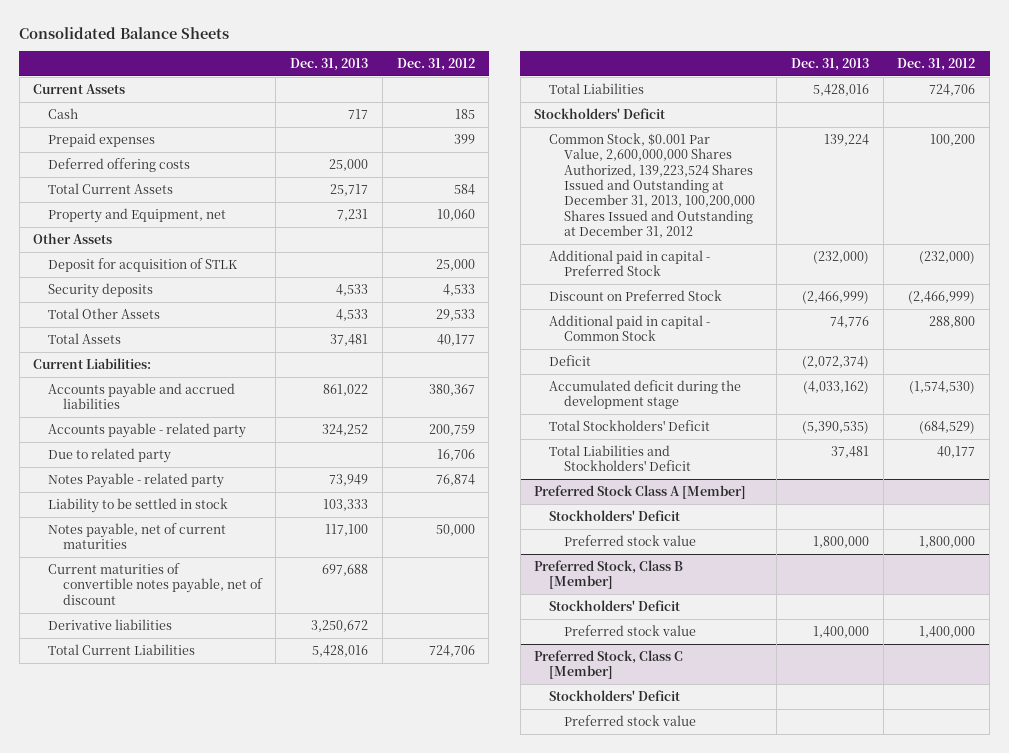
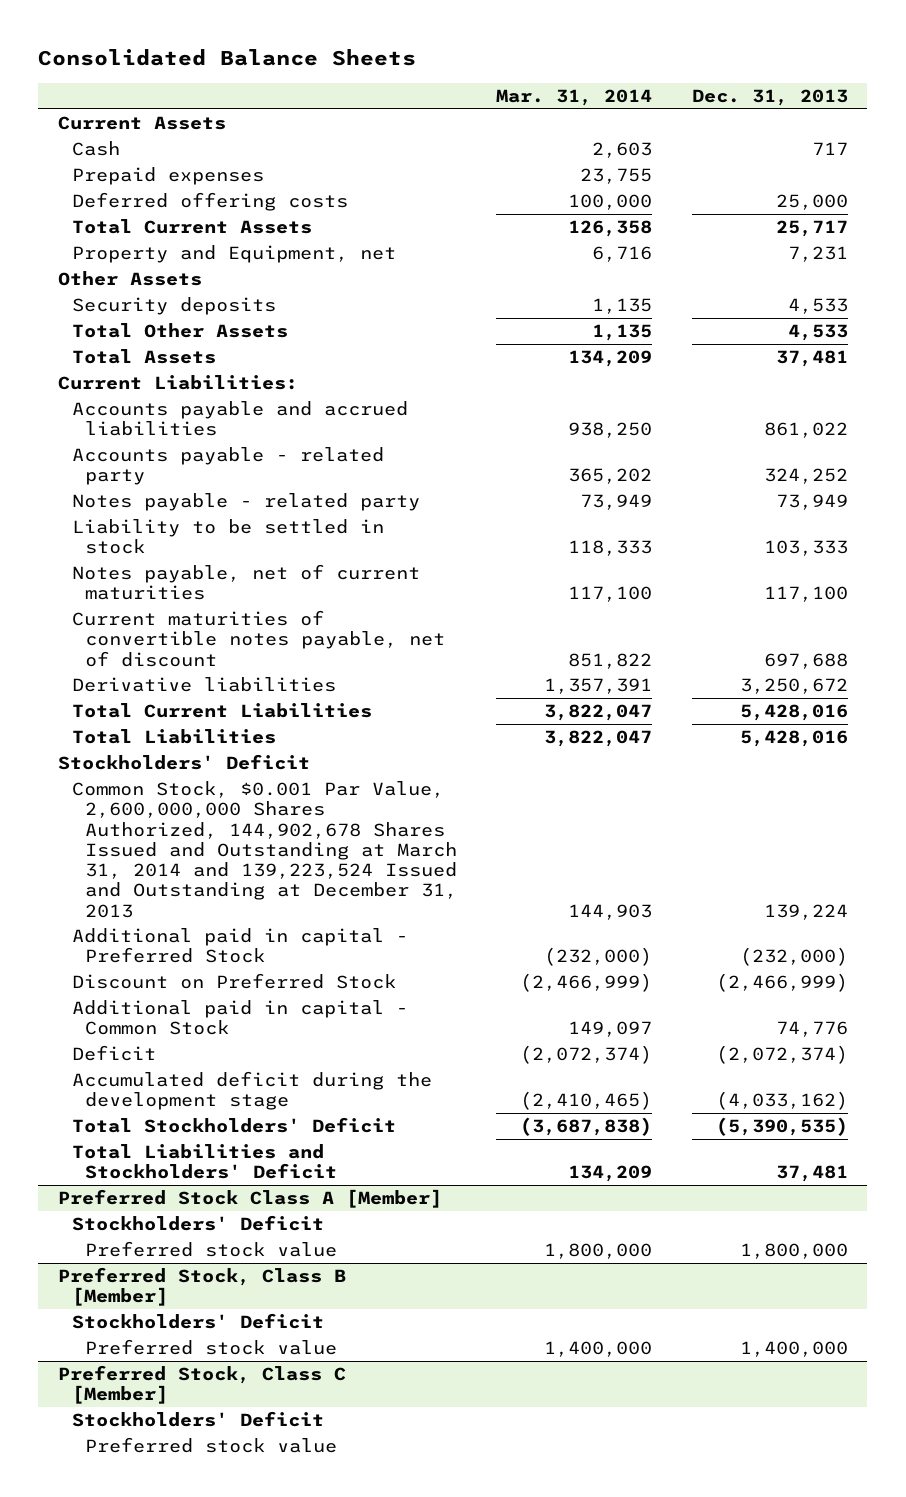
[396,57,475,71] Dec. 31, 2012 -> none
none -> [496,88,653,106] Mar. 31, 2014
[48,257,239,272] Deposit for acquisition of STLK -> none
[48,447,172,463] Due to related party -> none
[48,472,225,488] Notes Payable - related party -> [71,493,420,512] Notes payable - related party
[548,132,755,239] Common Stock, $0.001 Par Value, 2,600,000,000 Shares Authorized, 139,223,524 Shares Issued and Outstanding at December 31, 2013, 100,200,000 Shares Issued and Outstanding at December 31, 2012 -> [71,781,457,918] Common Stock, $0.001 Par Value, 2,600,000,000 Shares Authorized, 144,902,678 Shares Issued and Outstanding at March 31, 2014 and 139,223,524 Issued and Outstanding at December 31, 2013

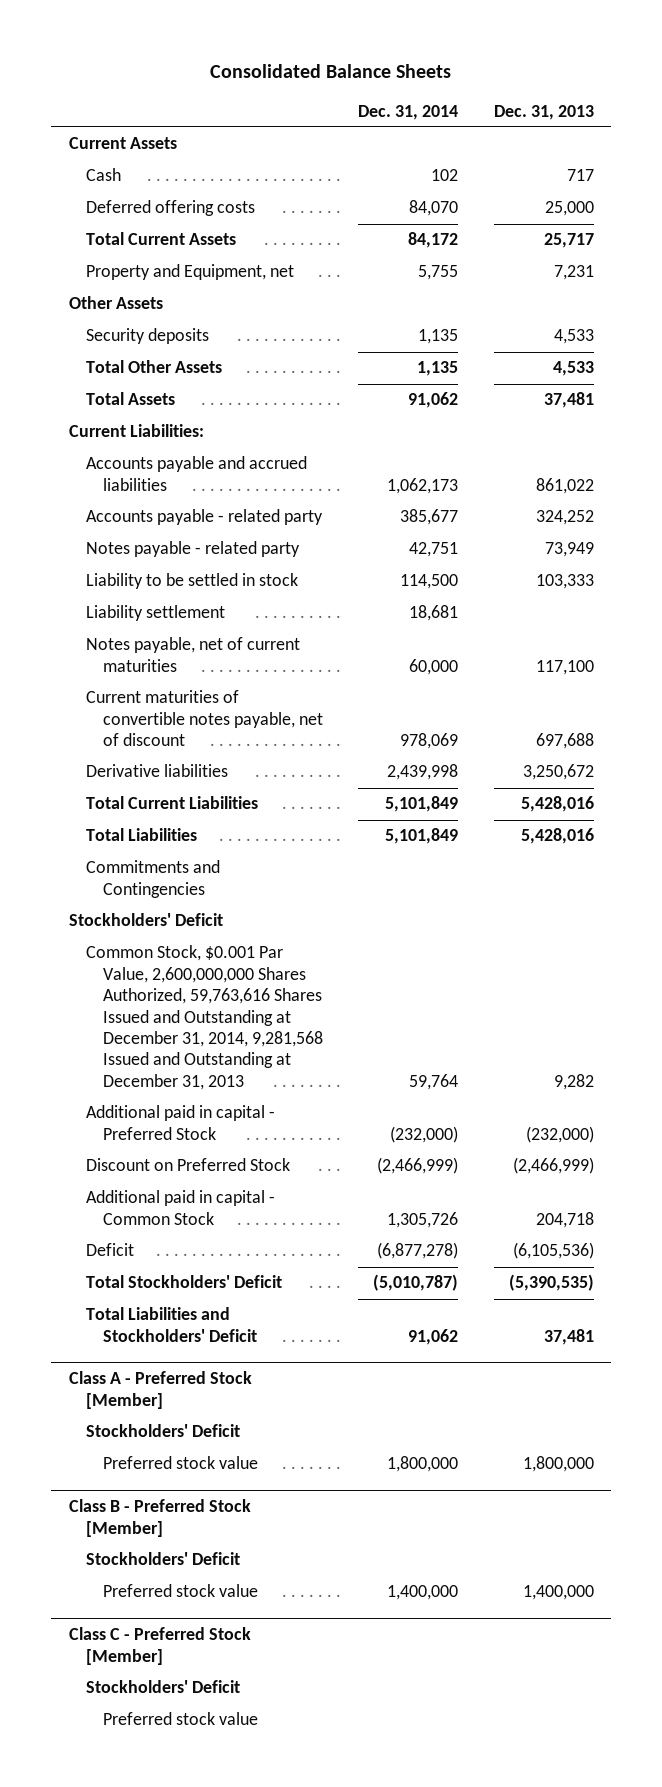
[496,88,653,106] Mar. 31, 2014 -> none
none -> [358,104,459,120] Dec. 31, 2014
[71,167,264,186] Prepaid expenses -> none
none -> [85,605,225,622] Liability settlement
none -> [85,860,220,898] Commitments and Contingencies
[71,781,457,918] Common Stock, $0.001 Par Value, 2,600,000,000 Shares Authorized, 144,902,678 Shares Issued and Outstanding at March 31, 2014 and 139,223,524 Issued and Outstanding at December 31, 2013 -> [85,945,323,1090] Common Stock, $0.001 Par Value, 2,600,000,000 Shares Authorized, 59,763,616 Shares Issued and Outstanding at December 31, 2014, 9,281,568 Issued and Outstanding at December 31, 2013
[763,903,848,920] 139,224 -> [553,1073,594,1090] 9,282
[71,1071,432,1111] Accumulated deficit during the development stage -> none
[775,1021,848,1038] 74,776 -> [535,1211,594,1228] 204,718
[715,1045,848,1065] (2,072,374) -> [512,1242,594,1260] (6,105,536)
[58,1189,443,1209] Preferred Stock Class A [Member] -> [68,1371,252,1409] Class A - Preferred Stock [Member]
[58,1267,347,1307] Preferred Stock, Class B [Member] -> [68,1499,251,1537] Class B - Preferred Stock [Member]
[58,1365,347,1405] Preferred Stock, Class C [Member] -> [68,1627,251,1665] Class C - Preferred Stock [Member]

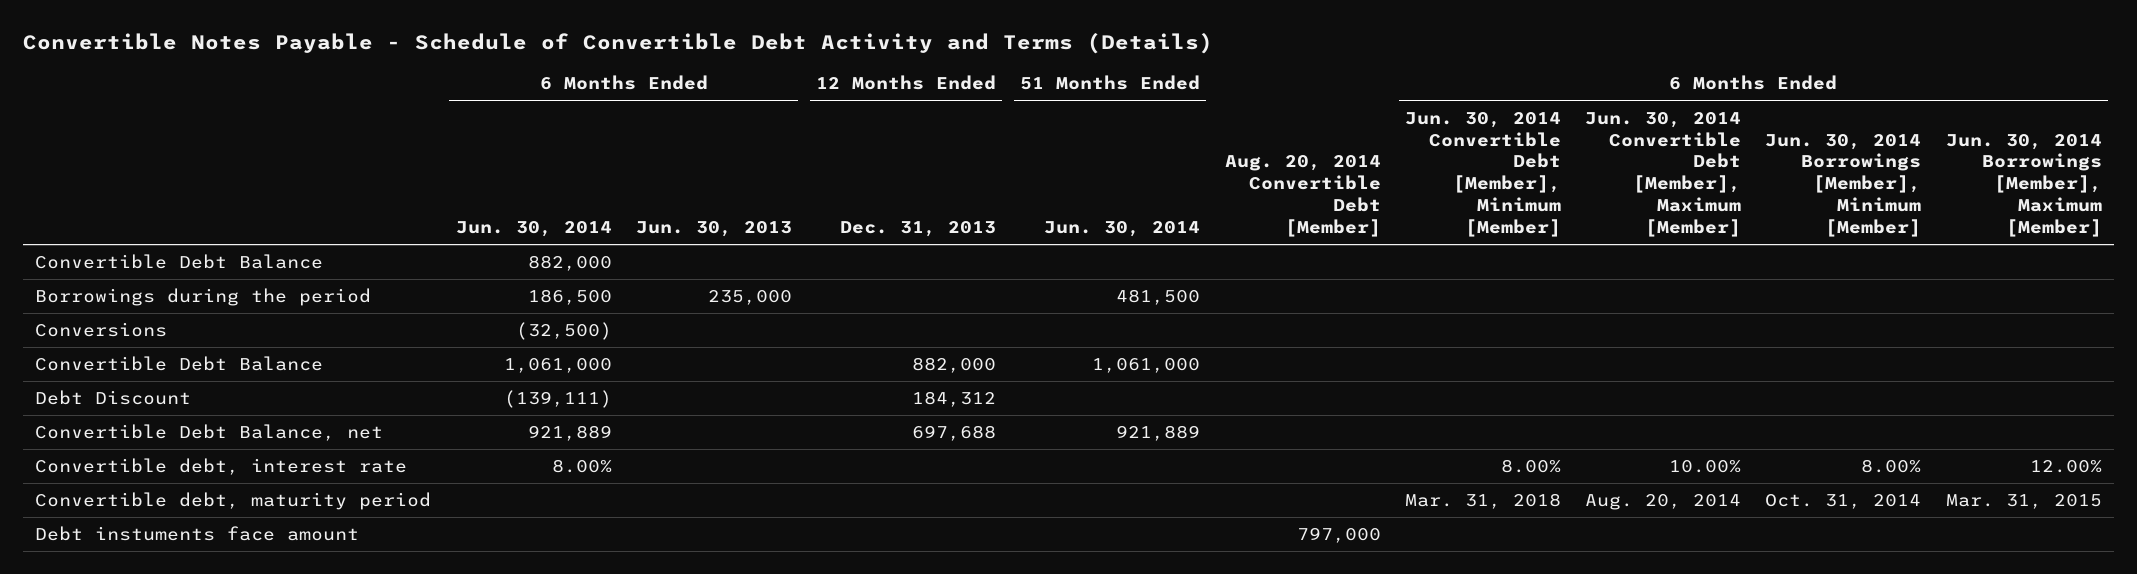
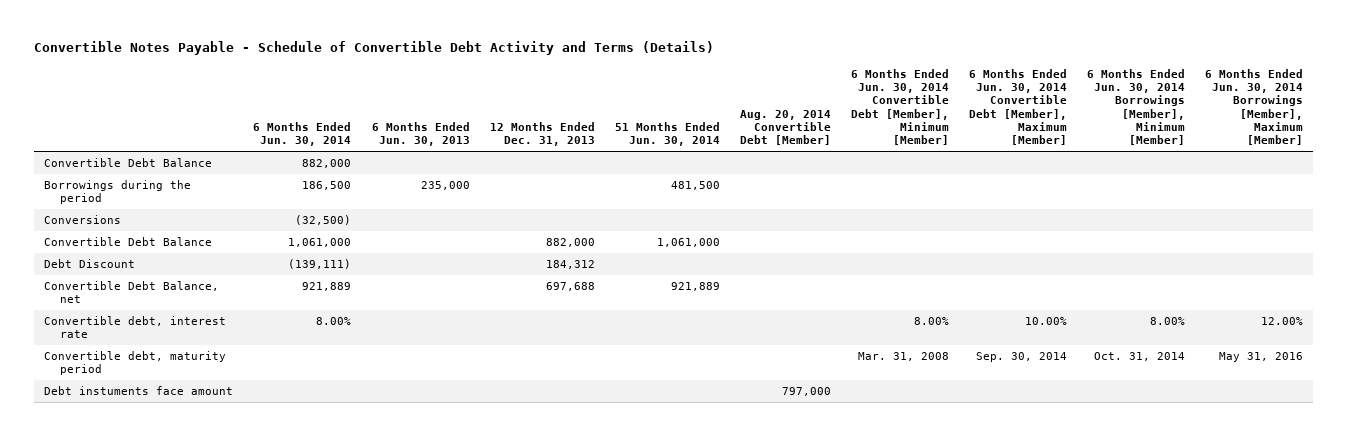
[1404,493,1561,510] Mar. 31, 2018 -> [857,352,949,362] Mar. 31, 2008
[1585,494,1742,511] Aug. 20, 2014 -> [975,352,1067,363] Sep. 30, 2014
[1945,494,2102,510] Mar. 31, 2015 -> [1218,352,1303,363] May 31, 2016

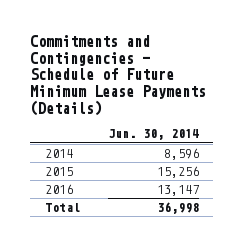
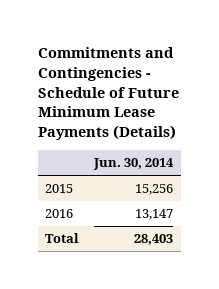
[44,149,73,159] 2014 -> none
[157,202,200,215] 36,998 -> [134,234,174,246] 28,403

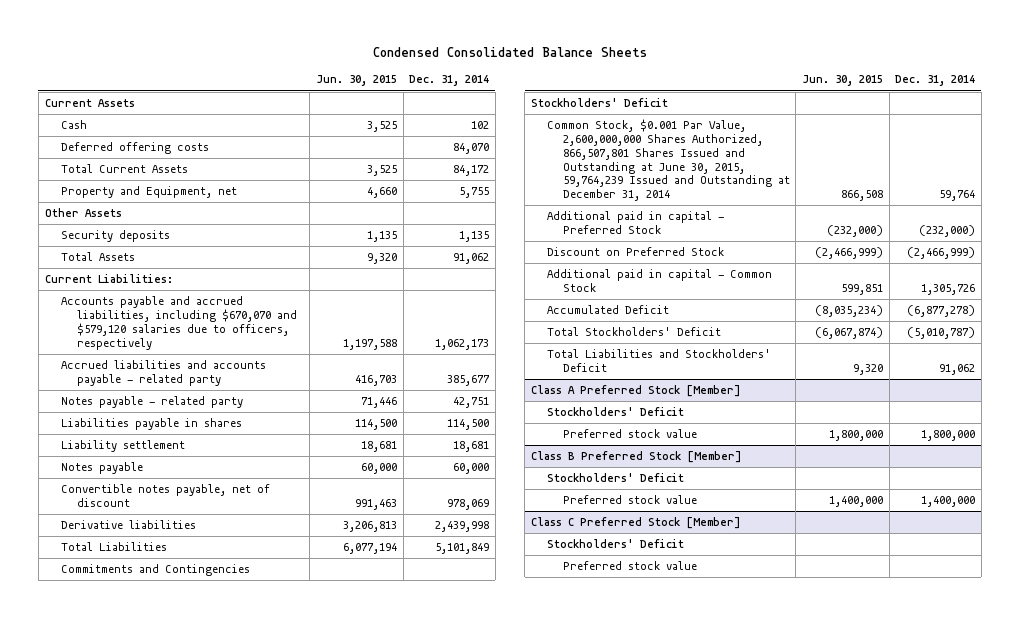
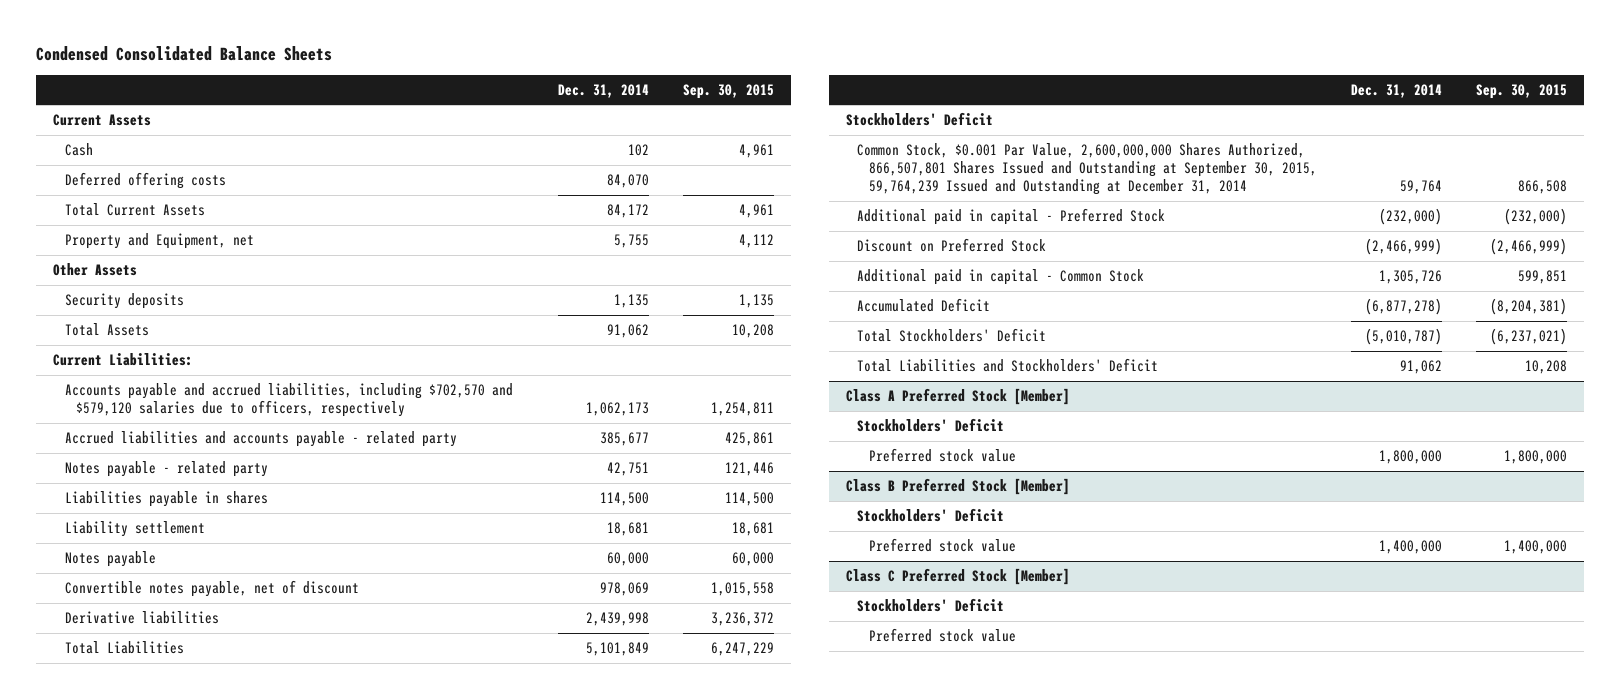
[315,75,397,87] Jun. 30, 2015 -> none
none -> [683,83,775,99] Sep. 30, 2015
[60,296,297,350] Accounts payable and accrued liabilities, including $670,070 and $579,120 salaries due to officers, respectively -> [64,383,513,418] Accounts payable and accrued liabilities, including $702,570 and $579,120 salaries due to officers, respectively
[60,564,250,577] Commitments and Contingencies -> none
[546,119,790,202] Common Stock, $0.001 Par Value, 2,600,000,000 Shares Authorized, 866,507,801 Shares Issued and Outstanding at June 30, 2015, 59,764,239 Issued and Outstanding at December 31, 2014 -> [857,143,1318,196] Common Stock, $0.001 Par Value, 2,600,000,000 Shares Authorized, 866,507,801 Shares Issued and Outstanding at September 30, 2015, 59,764,239 Issued and Outstanding at December 31, 2014

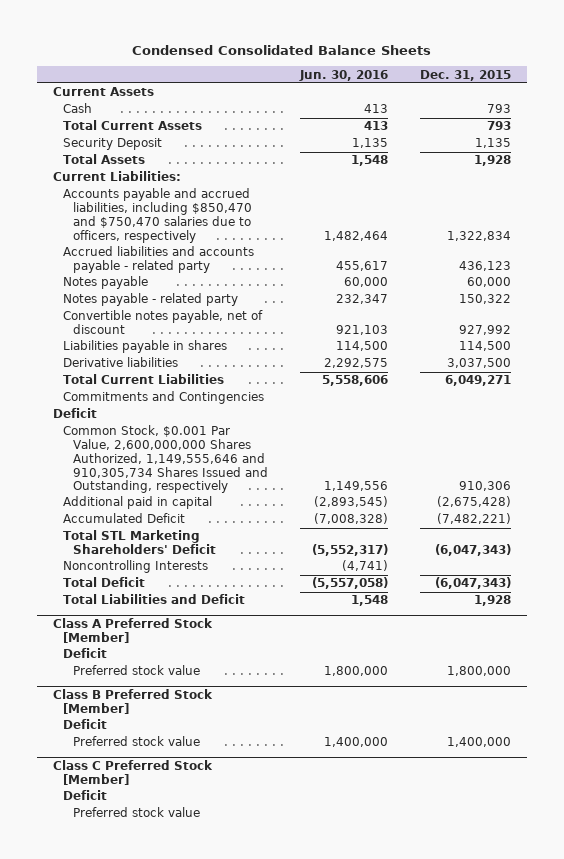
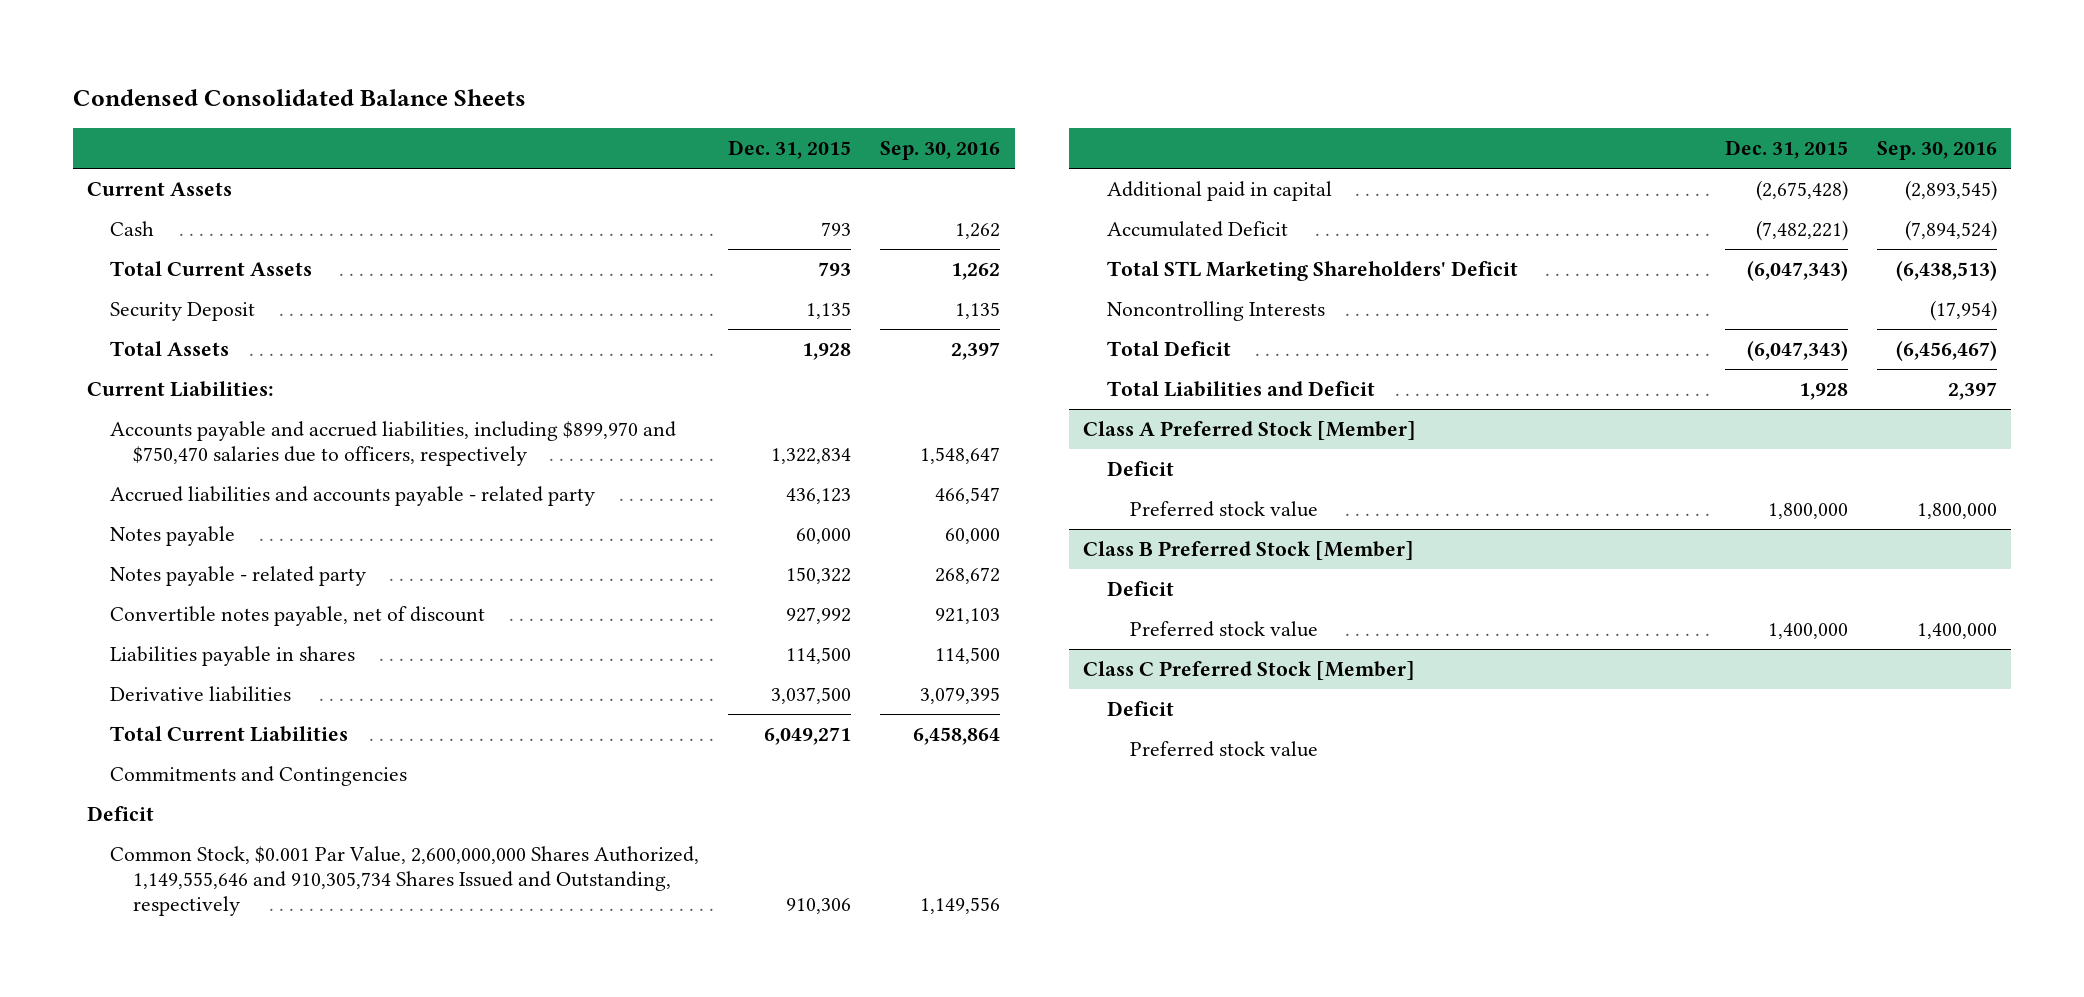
[299,69,389,81] Jun. 30, 2016 -> none
none -> [880,140,1001,160] Sep. 30, 2016
[63,188,253,243] Accounts payable and accrued liabilities, including $850,470 and $750,470 salaries due to officers, respectively -> [110,421,677,467] Accounts payable and accrued liabilities, including $899,970 and $750,470 salaries due to officers, respectively

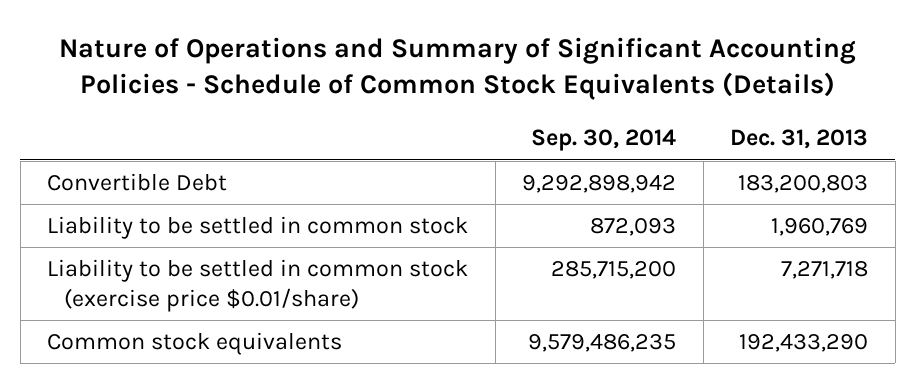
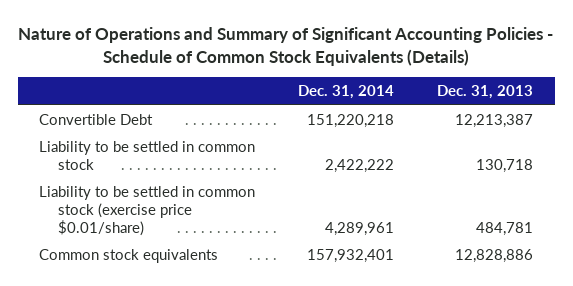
[531,129,677,152] Sep. 30, 2014 -> none
none -> [298,85,395,100] Dec. 31, 2014
[738,174,869,193] 183,200,803 -> [455,113,534,128] 12,213,387
[771,217,869,236] 1,960,769 -> [476,158,534,173] 130,718
[781,260,869,279] 7,271,718 -> [476,221,534,236] 484,781
[739,333,869,352] 192,433,290 -> [455,248,534,263] 12,828,886

